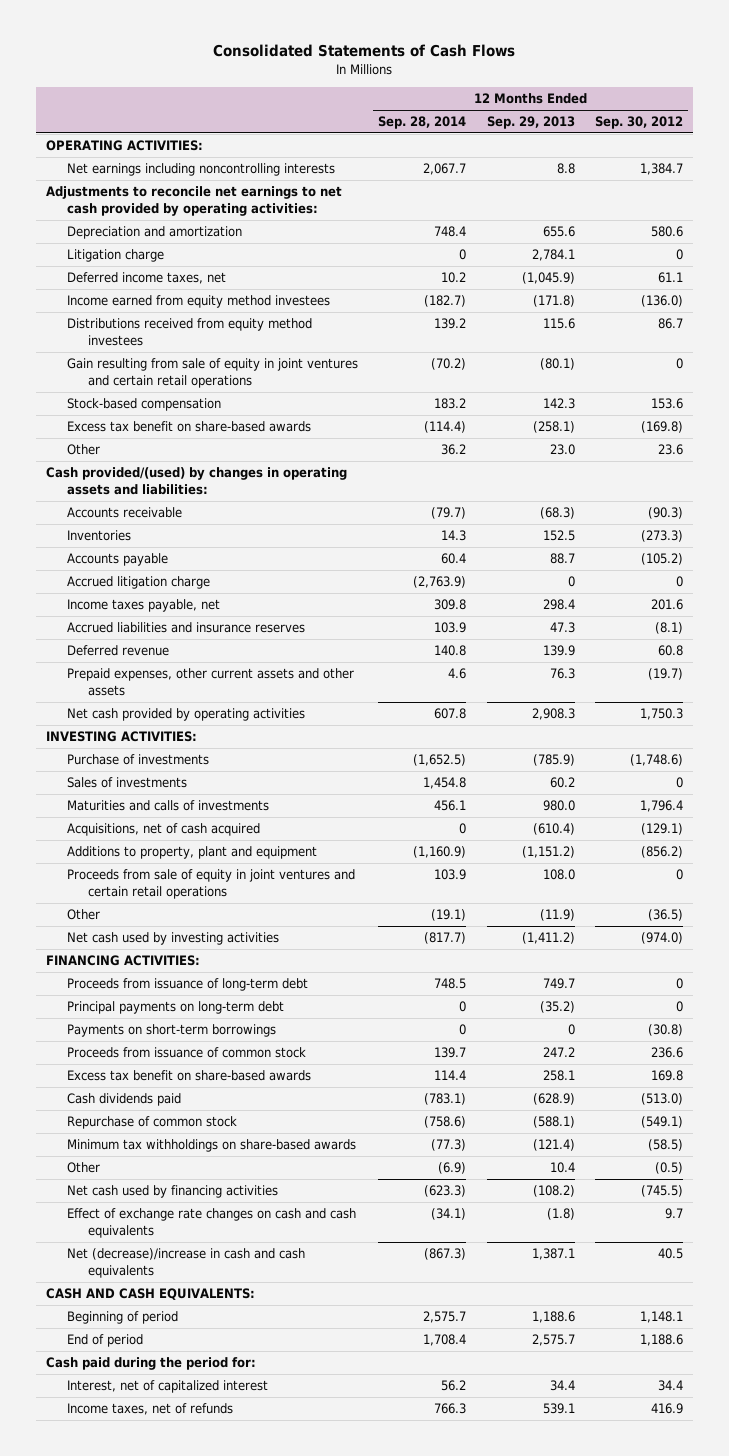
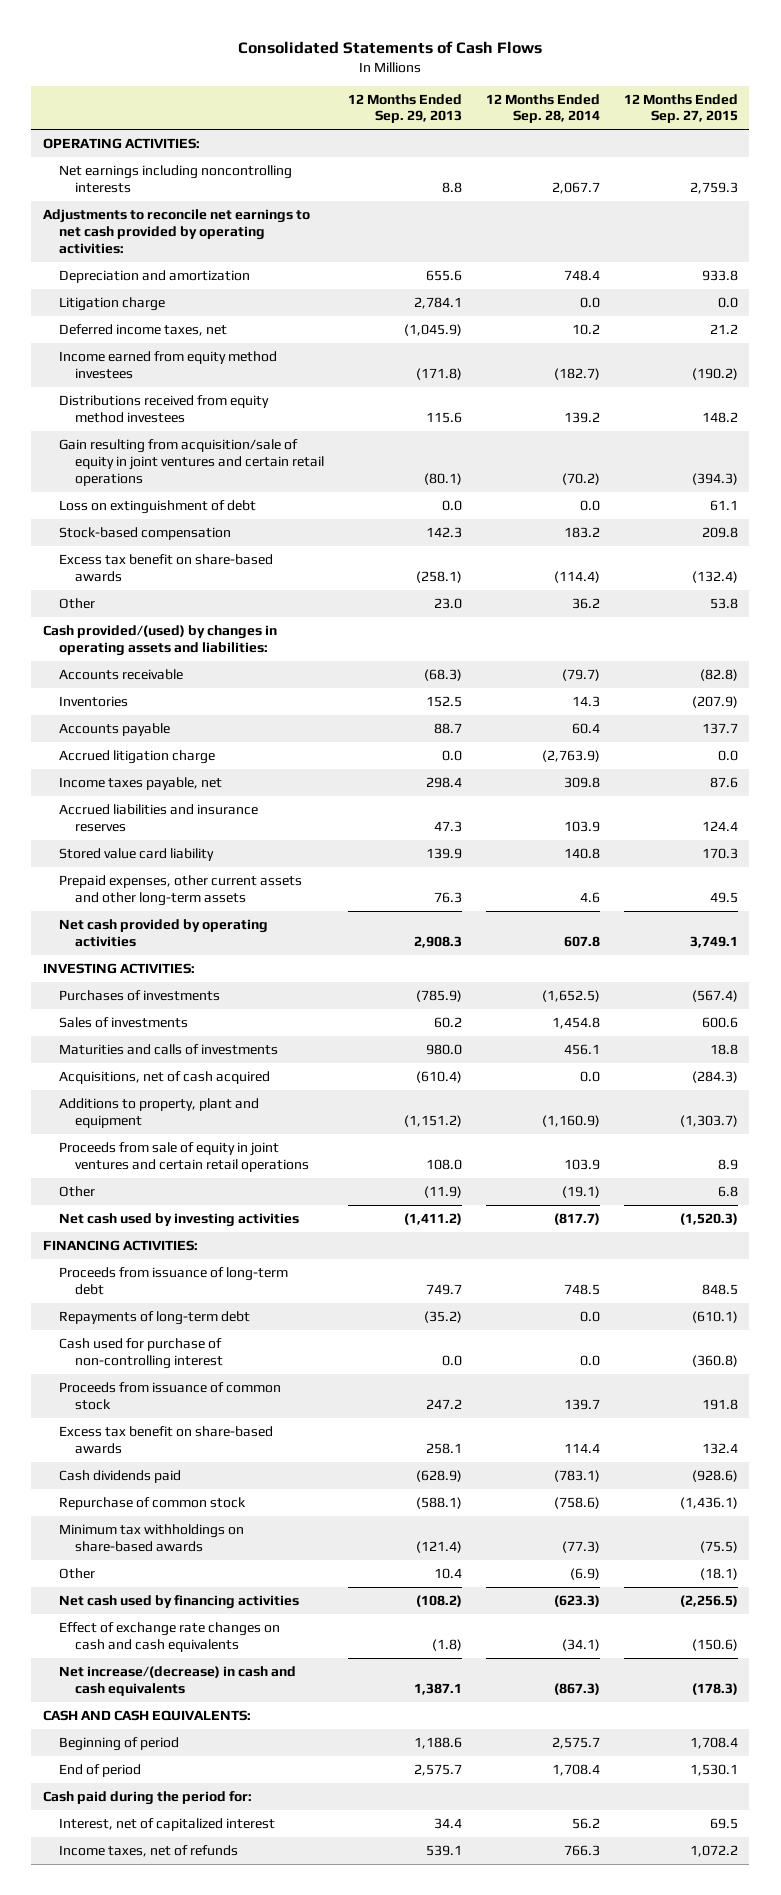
[594,116,683,130] Sep. 30, 2012 -> none
none -> [623,93,738,124] 12 Months Ended Sep. 27, 2015
[459,249,467,261] 0 -> [579,297,600,309] 0.0
[66,358,358,388] Gain resulting from sale of equity in joint ventures and certain retail operations -> [59,439,325,486] Gain resulting from acquisition/sale of equity in joint ventures and certain retail operations
none -> [59,500,257,515] Loss on extinguishment of debt
[567,576,575,588] 0 -> [441,750,462,762] 0.0
[66,645,169,657] Deferred revenue -> [59,848,215,862] Stored value card liability
[66,668,354,696] Prepaid expenses, other current assets and other assets -> [59,875,303,906] Prepaid expenses, other current assets and other long-term assets
[66,754,209,766] Purchase of investments -> [59,990,221,1002] Purchases of investments
[459,823,467,835] 0 -> [579,1071,600,1083] 0.0
[66,1024,276,1038] Payments on short-term borrowings -> none
[66,1001,284,1015] Principal payments on long-term debt -> [59,1311,251,1326] Repayments of long-term debt
[459,1001,467,1013] 0 -> [579,1311,600,1323] 0.0
none -> [59,1338,224,1369] Cash used for purchase of non-controlling interest
[66,1248,305,1278] Net (decrease)/increase in cash and cash equivalents -> [59,1666,297,1696] Net increase/(decrease) in cash and cash equivalents

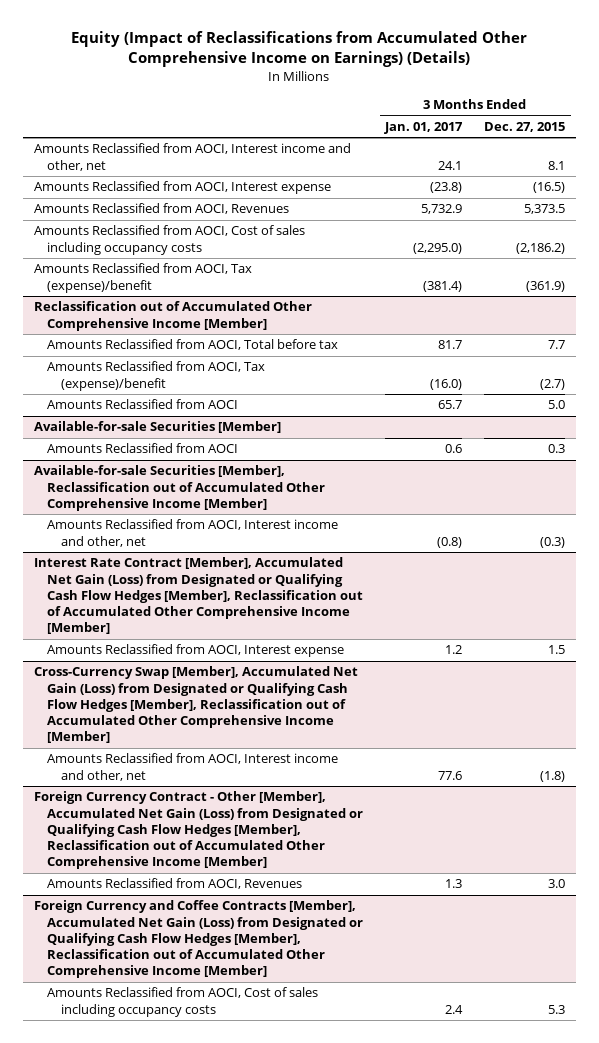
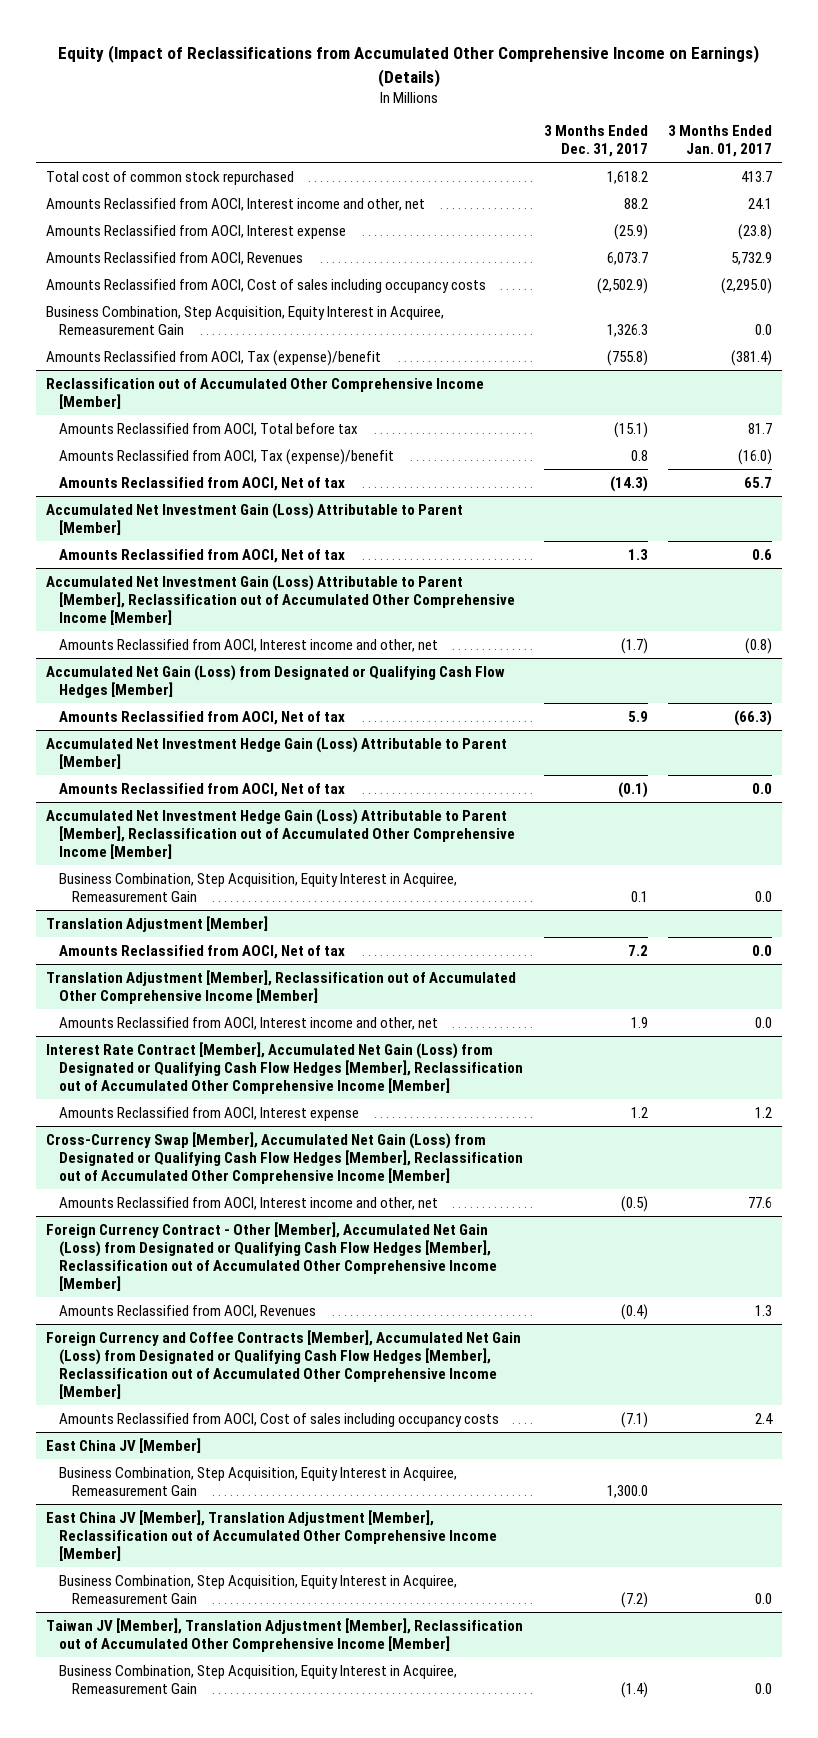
[484,121,566,132] Dec. 27, 2015 -> none
none -> [543,125,648,158] 3 Months Ended Dec. 31, 2017
none -> [46,170,295,185] Total cost of common stock repurchased
none -> [46,305,445,335] Business Combination, Step Acquisition, Equity Interest in Acquiree, Remeasurement Gain
[33,421,281,434] Available-for-sale Securities [Member] -> none
[33,465,326,511] Available-for-sale Securities [Member], Reclassification out of Accumulated Other Comprehensive Income [Member] -> none
[47,399,239,410] Amounts Reclassified from AOCI -> [59,476,346,491] Amounts Reclassified from AOCI, Net of tax
none -> [46,502,464,535] Accumulated Net Investment Gain (Loss) Attributable to Parent [Member]
[47,443,239,454] Amounts Reclassified from AOCI -> [59,548,346,563] Amounts Reclassified from AOCI, Net of tax
none -> [46,574,516,625] Accumulated Net Investment Gain (Loss) Attributable to Parent [Member], Reclassification out of Accumulated Other Comprehensive Income [Member]
none -> [46,664,506,698] Accumulated Net Gain (Loss) from Designated or Qualifying Cash Flow Hedges [Member]
none -> [59,710,346,725] Amounts Reclassified from AOCI, Net of tax
none -> [46,736,508,769] Accumulated Net Investment Hedge Gain (Loss) Attributable to Parent [Member]
none -> [59,782,346,797] Amounts Reclassified from AOCI, Net of tax
none -> [46,808,516,859] Accumulated Net Investment Hedge Gain (Loss) Attributable to Parent [Member], Reclassification out of Accumulated Other Comprehensive Income [Member]
none -> [59,872,458,902] Business Combination, Step Acquisition, Equity Interest in Acquiree, Remeasurement Gain
none -> [46,915,269,932] Translation Adjustment [Member]
none -> [59,944,346,959] Amounts Reclassified from AOCI, Net of tax
none -> [46,969,517,1004] Translation Adjustment [Member], Reclassification out of Accumulated Other Comprehensive Income [Member]
none -> [59,1016,439,1030] Amounts Reclassified from AOCI, Interest income and other, net
none -> [46,1437,202,1453] East China JV [Member]
none -> [59,1466,458,1496] Business Combination, Step Acquisition, Equity Interest in Acquiree, Remeasurement Gain
none -> [46,1509,498,1561] East China JV [Member], Translation Adjustment [Member], Reclassification out of Accumulated Other Comprehensive Income [Member]
none -> [59,1574,458,1604] Business Combination, Step Acquisition, Equity Interest in Acquiree, Remeasurement Gain
none -> [46,1617,524,1652] Taiwan JV [Member], Translation Adjustment [Member], Reclassification out of Accumulated Other Comprehensive Income [Member]
none -> [59,1664,458,1694] Business Combination, Step Acquisition, Equity Interest in Acquiree, Remeasurement Gain

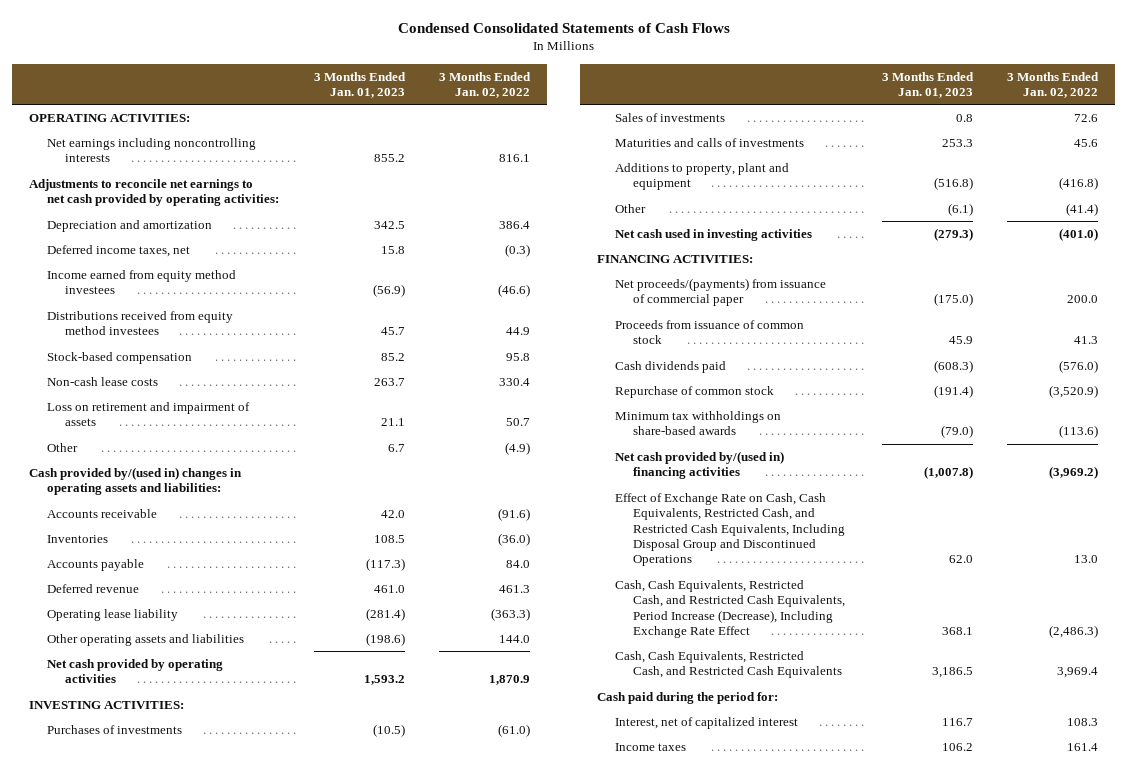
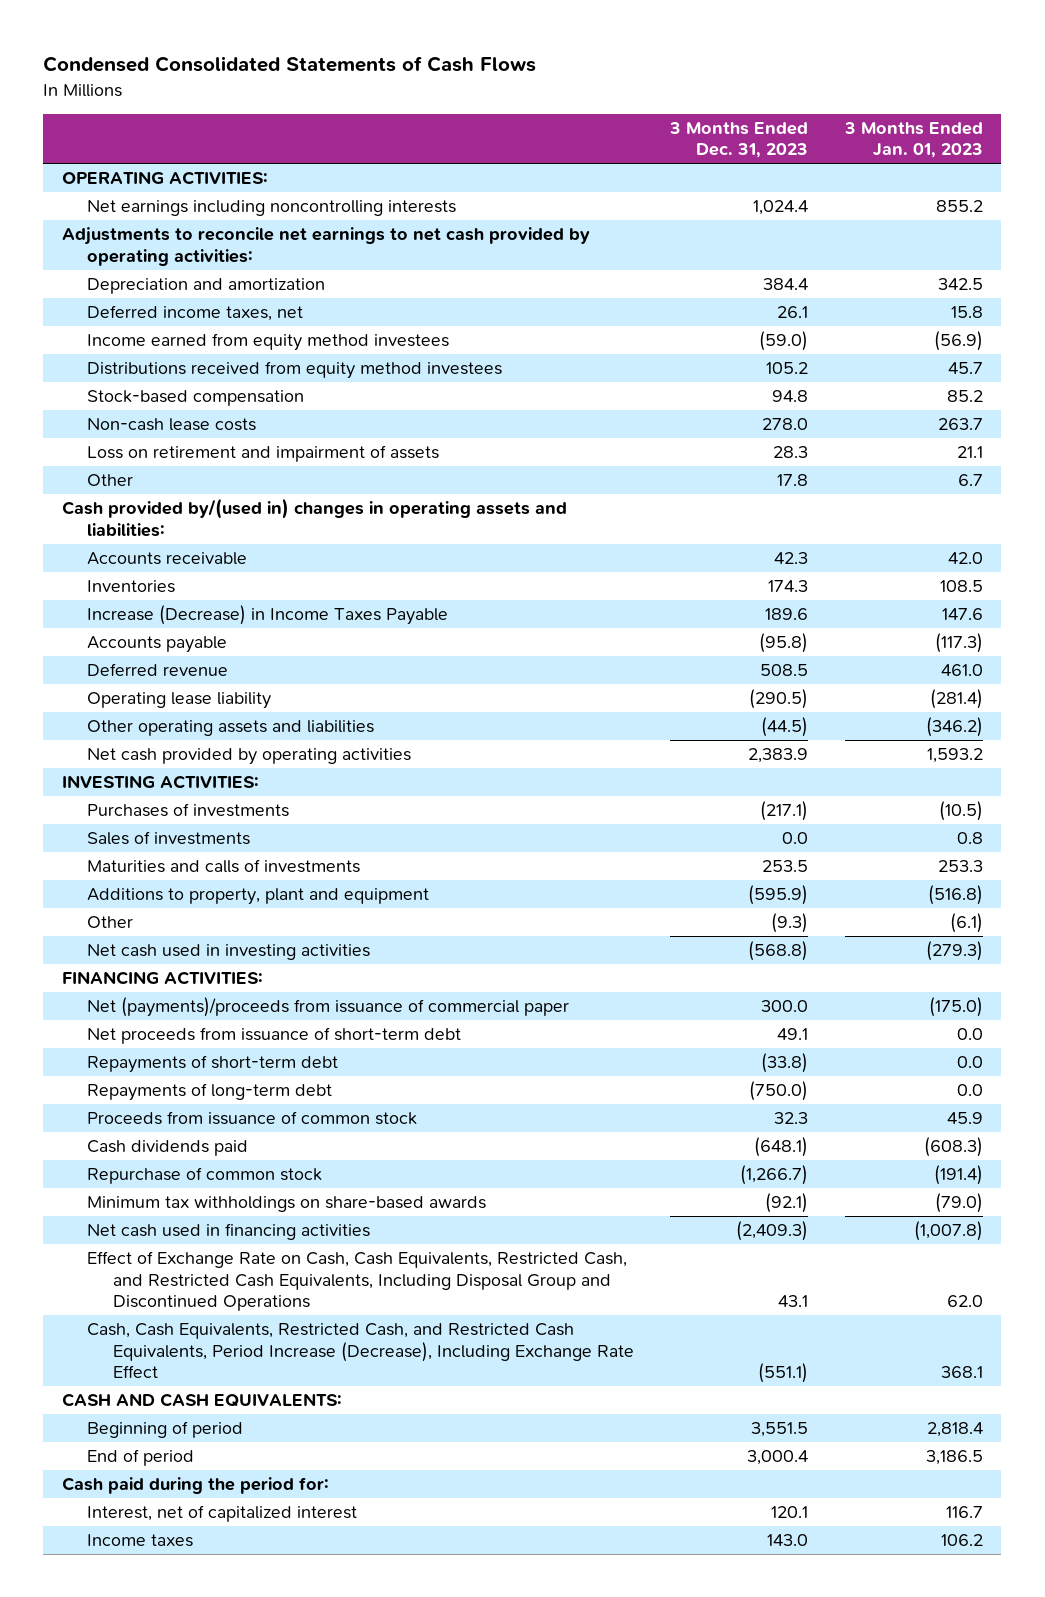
[438,71,531,98] 3 Months Ended Jan. 02, 2022 -> none
none -> [669,121,809,159] 3 Months Ended Dec. 31, 2023
none -> [87,605,449,626] Increase (Decrease) in Income Taxes Payable
[365,632,405,646] (198.6) -> [926,717,984,738] (346.2)
[615,277,827,307] Net proceeds/(payments) from issuance of commercial paper -> [87,997,570,1018] Net (payments)/proceeds from issuance of commercial paper
none -> [87,1027,462,1045] Net proceeds from issuance of short-term debt
none -> [87,1055,339,1074] Repayments of short-term debt
none -> [87,1083,333,1102] Repayments of long-term debt
[615,450,785,480] Net cash provided by/(used in) financing activities -> [87,1223,371,1241] Net cash used in financing activities
none -> [61,1393,342,1408] CASH AND CASH EQUIVALENTS:
none -> [87,1421,244,1439] Beginning of period
[615,650,843,679] Cash, Cash Equivalents, Restricted Cash, and Restricted Cash Equivalents -> [87,1449,195,1467] End of period

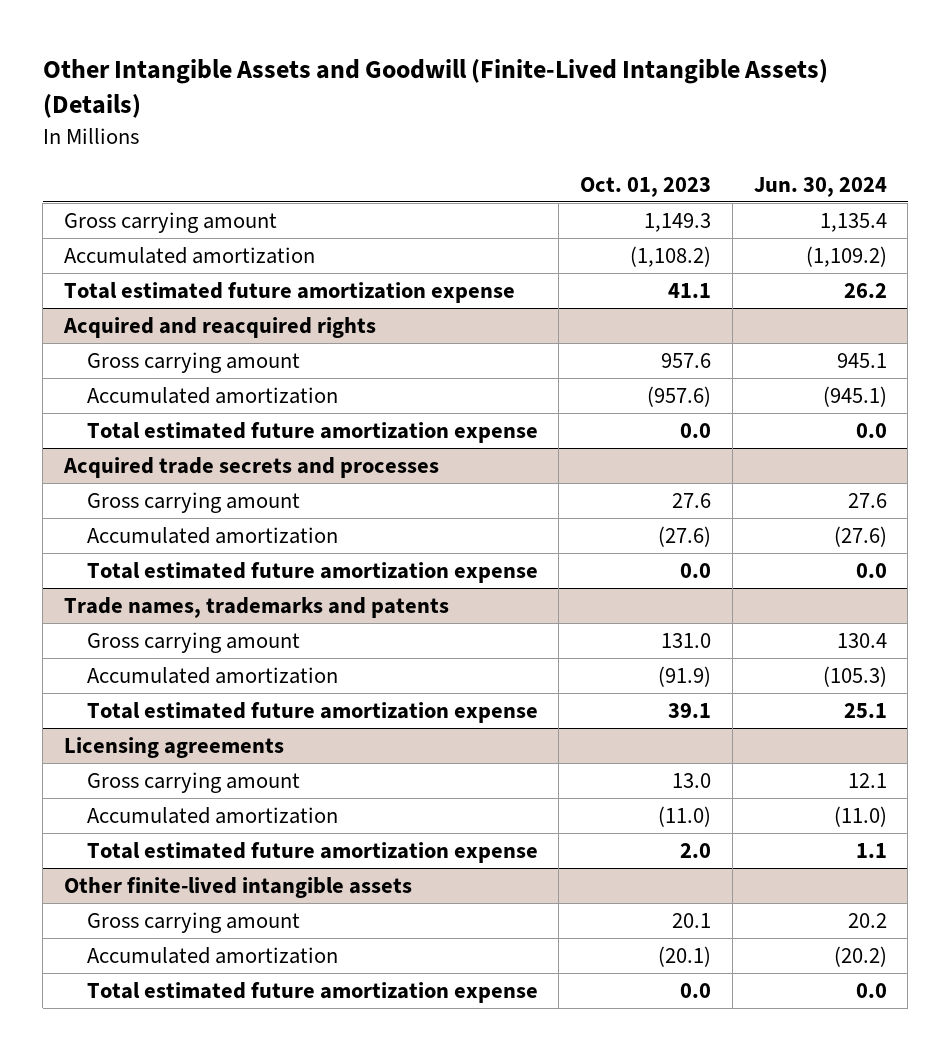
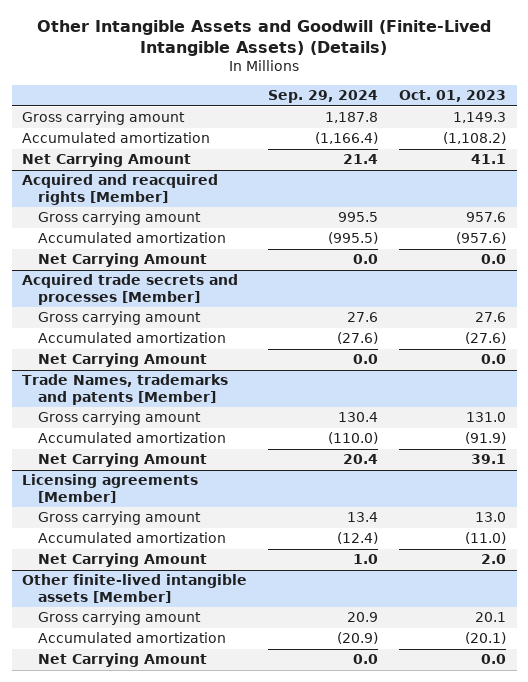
[753,176,887,197] Jun. 30, 2024 -> none
none -> [268,90,379,104] Sep. 29, 2024
[63,282,515,304] Total estimated future amortization expense -> [22,153,192,168] Net Carrying Amount
[62,317,376,339] Acquired and reacquired rights -> [22,174,219,205] Acquired and reacquired rights [Member]
[86,422,538,444] Total estimated future amortization expense -> [38,253,208,268] Net Carrying Amount
[62,457,439,479] Acquired trade secrets and processes -> [22,274,239,305] Acquired trade secrets and processes [Member]
[86,562,538,584] Total estimated future amortization expense -> [38,353,208,368] Net Carrying Amount
[63,597,449,619] Trade names, trademarks and patents -> [22,374,229,405] Trade Names, trademarks and patents [Member]
[86,702,538,724] Total estimated future amortization expense -> [38,453,208,468] Net Carrying Amount
[63,737,284,759] Licensing agreements -> [22,474,199,503] Licensing agreements [Member]
[86,842,538,864] Total estimated future amortization expense -> [38,553,208,568] Net Carrying Amount
[63,877,412,899] Other finite-lived intangible assets -> [22,574,248,603] Other finite-lived intangible assets [Member]
[86,982,538,1004] Total estimated future amortization expense -> [38,653,208,668] Net Carrying Amount

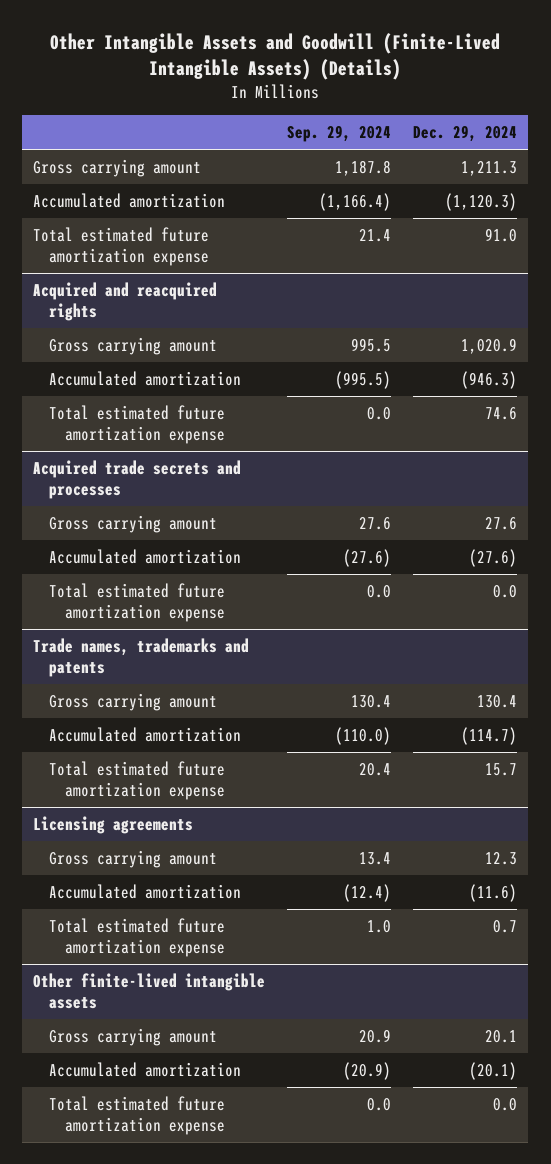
[399,90,507,103] Oct. 01, 2023 -> none
none -> [413,125,518,143] Dec. 29, 2024
[22,153,192,168] Net Carrying Amount -> [33,226,210,267] Total estimated future amortization expense
[22,174,219,205] Acquired and reacquired rights [Member] -> [33,281,218,322] Acquired and reacquired rights
[38,253,208,268] Net Carrying Amount -> [49,404,226,445] Total estimated future amortization expense
[22,274,239,305] Acquired trade secrets and processes [Member] -> [33,459,242,500] Acquired trade secrets and processes
[38,353,208,368] Net Carrying Amount -> [49,582,226,623] Total estimated future amortization expense
[22,374,229,405] Trade Names, trademarks and patents [Member] -> [33,637,250,678] Trade names, trademarks and patents
[38,453,208,468] Net Carrying Amount -> [49,760,226,801] Total estimated future amortization expense
[22,474,199,503] Licensing agreements [Member] -> [33,815,194,834] Licensing agreements
[38,553,208,568] Net Carrying Amount -> [49,917,226,958] Total estimated future amortization expense
[22,574,248,603] Other finite-lived intangible assets [Member] -> [33,972,266,1010] Other finite-lived intangible assets
[38,653,208,668] Net Carrying Amount -> [49,1095,226,1136] Total estimated future amortization expense

